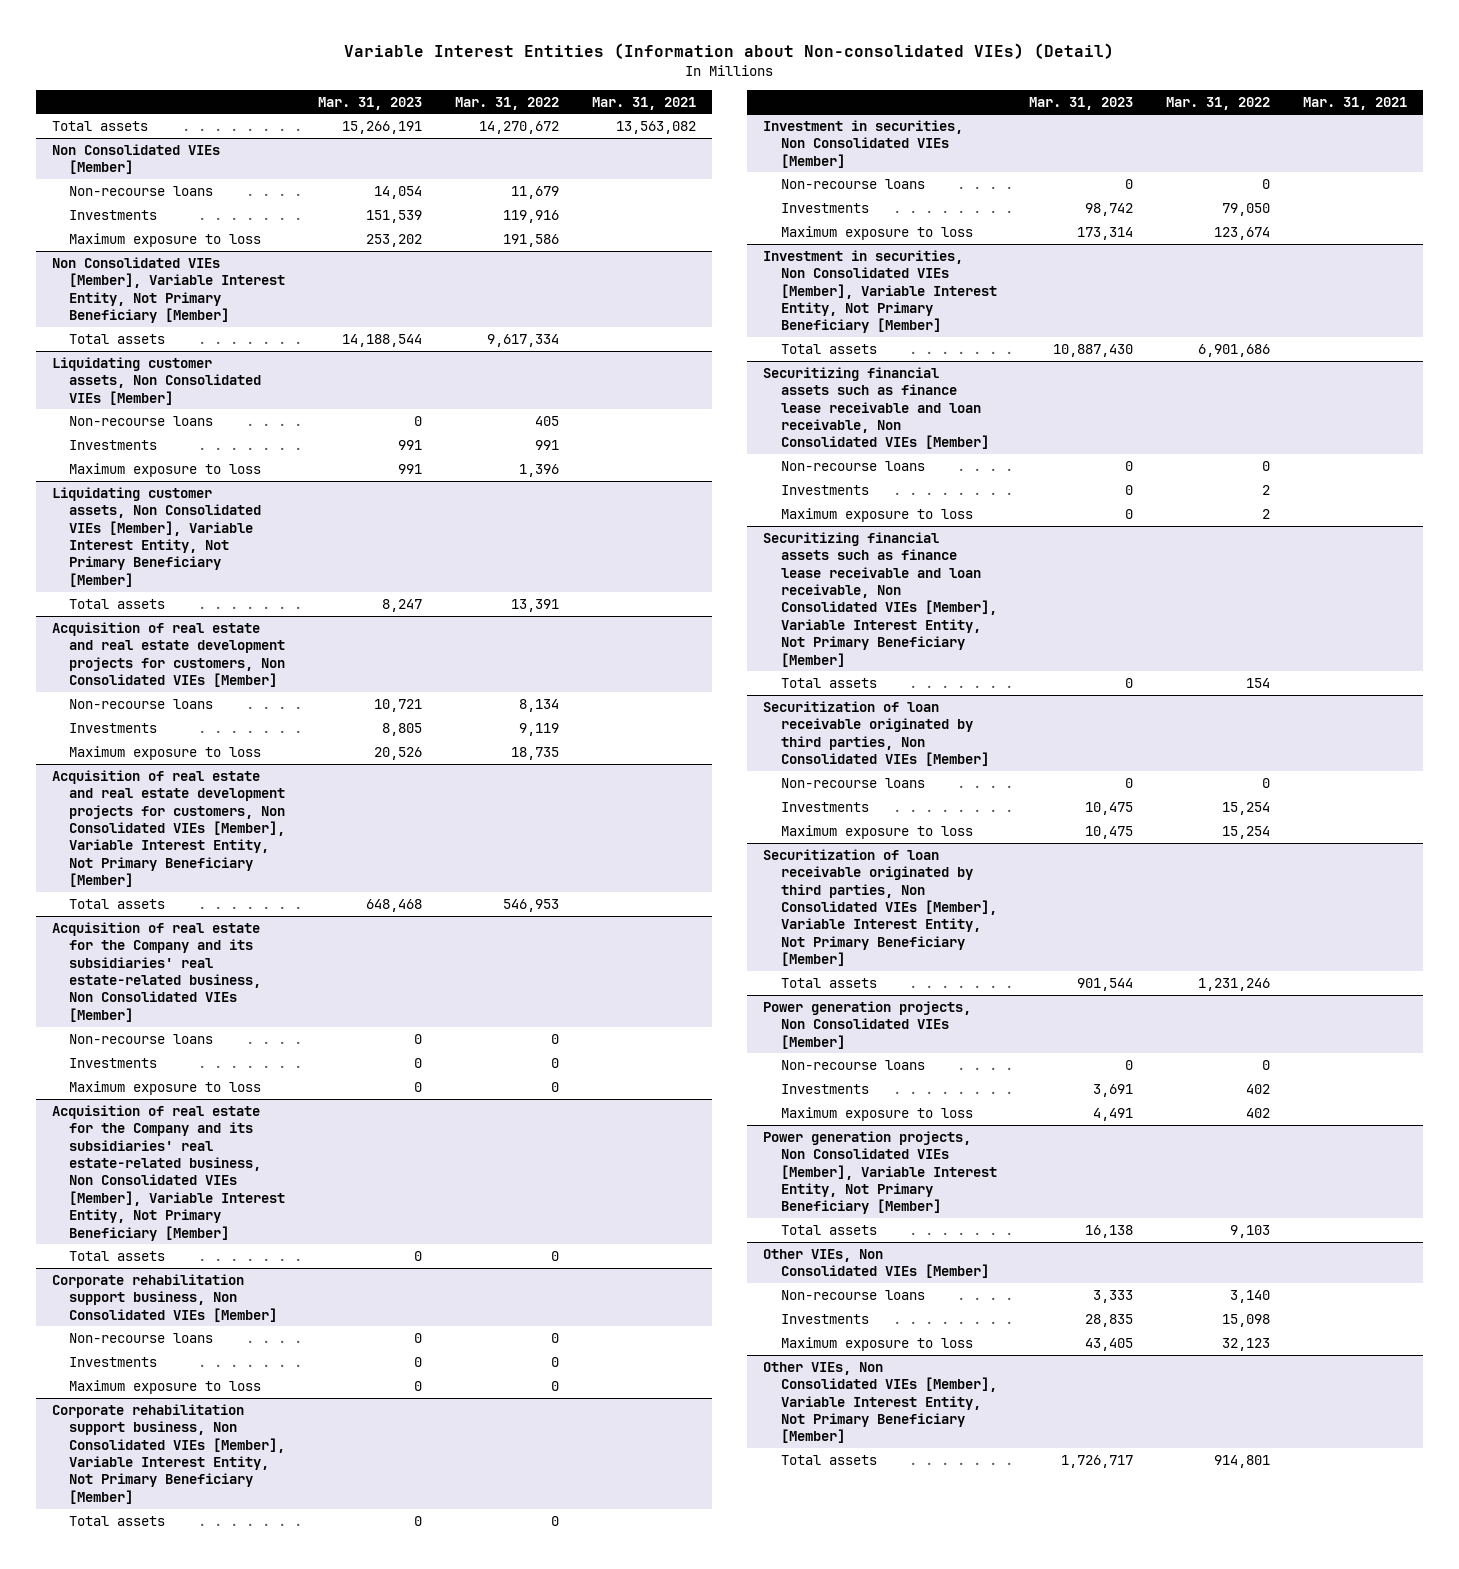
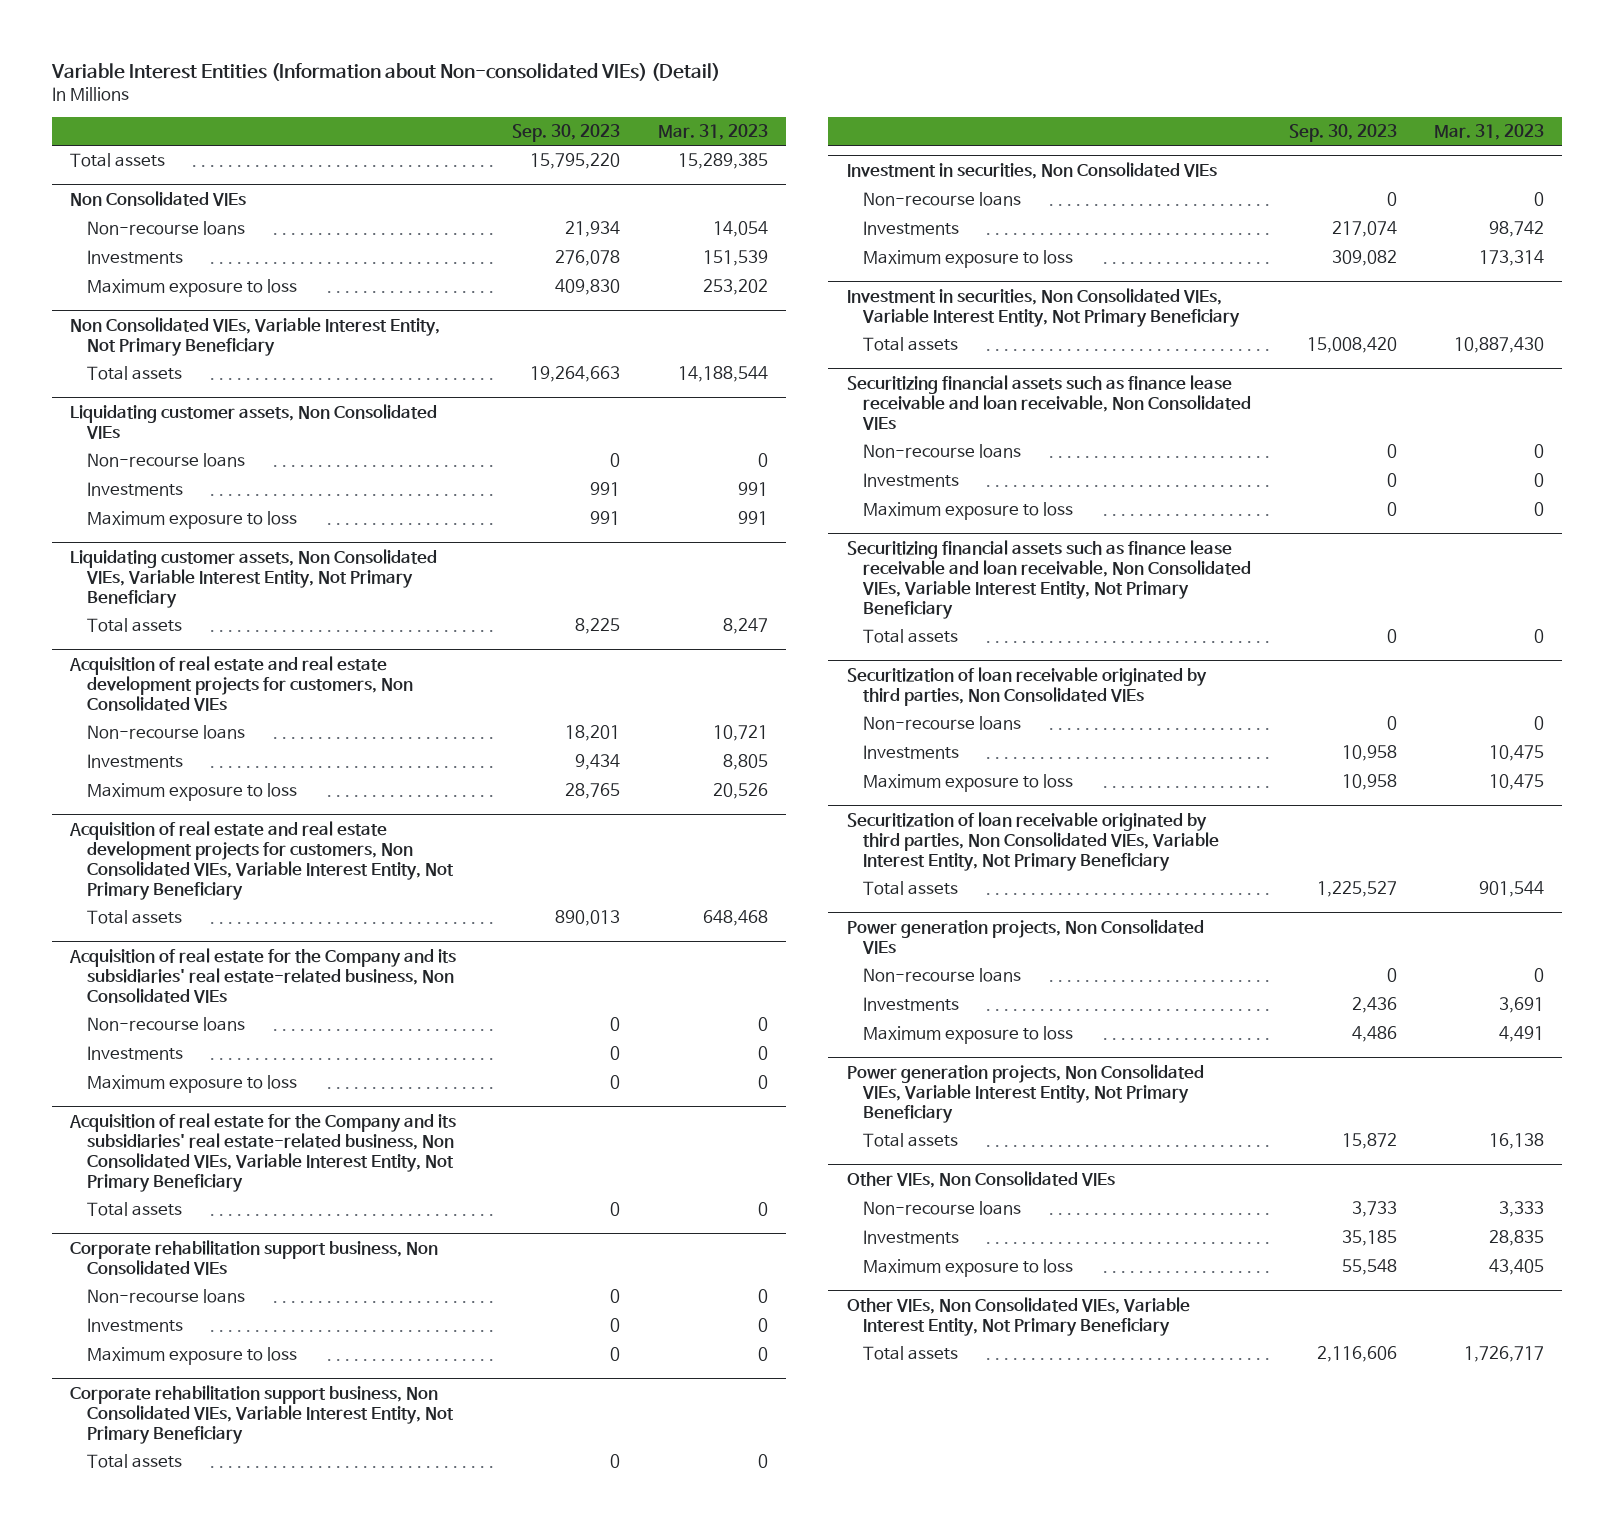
[454,96,559,110] Mar. 31, 2022 -> none
[591,96,696,110] Mar. 31, 2021 -> none
none -> [512,124,621,143] Sep. 30, 2023
[342,120,423,134] 15,266,191 -> [677,153,768,170] 15,289,385
[51,143,220,175] Non Consolidated VIEs [Member] -> [70,191,247,207] Non Consolidated VIEs
[51,256,286,324] Non Consolidated VIEs [Member], Variable Interest Entity, Not Primary Beneficiary [Member] -> [70,317,441,357] Non Consolidated VIEs, Variable Interest Entity, Not Primary Beneficiary
[51,356,262,405] Liquidating customer assets, Non Consolidated VIEs [Member] -> [70,404,438,440] Liquidating customer assets, Non Consolidated VIEs
[51,486,262,587] Liquidating customer assets, Non Consolidated VIEs [Member], Variable Interest Entity, Not Primary Beneficiary [Member] -> [70,549,438,609] Liquidating customer assets, Non Consolidated VIEs, Variable Interest Entity, Not Primary Beneficiary
[51,621,286,688] Acquisition of real estate and real estate development projects for customers, Non Consolidated VIEs [Member] -> [69,656,414,712] Acquisition of real estate and real estate development projects for customers, Non Consolidated VIEs
[51,769,286,888] Acquisition of real estate and real estate development projects for customers, Non Consolidated VIEs [Member], Variable Interest Entity, Not Primary Beneficiary [Member] -> [69,821,455,901] Acquisition of real estate and real estate development projects for customers, Non Consolidated VIEs, Variable Interest Entity, Not Primary Beneficiary
[51,921,262,1022] Acquisition of real estate for the Company and its subsidiaries' real estate-related business, Non Consolidated VIEs [Member] -> [69,948,457,1004] Acquisition of real estate for the Company and its subsidiaries' real estate-related business, Non Consolidated VIEs
[51,1104,286,1241] Acquisition of real estate for the Company and its subsidiaries' real estate-related business, Non Consolidated VIEs [Member], Variable Interest Entity, Not Primary Beneficiary [Member] -> [69,1113,457,1193] Acquisition of real estate for the Company and its subsidiaries' real estate-related business, Non Consolidated VIEs, Variable Interest Entity, Not Primary Beneficiary
[51,1273,278,1322] Corporate rehabilitation support business, Non Consolidated VIEs [Member] -> [70,1240,439,1276] Corporate rehabilitation support business, Non Consolidated VIEs
[51,1403,286,1504] Corporate rehabilitation support business, Non Consolidated VIEs [Member], Variable Interest Entity, Not Primary Beneficiary [Member] -> [70,1385,455,1445] Corporate rehabilitation support business, Non Consolidated VIEs, Variable Interest Entity, Not Primary Beneficiary
[763,119,964,168] Investment in securities, Non Consolidated VIEs [Member] -> [846,162,1217,180] Investment in securities, Non Consolidated VIEs
[763,249,997,334] Investment in securities, Non Consolidated VIEs [Member], Variable Interest Entity, Not Primary Beneficiary [Member] -> [846,288,1241,328] Investment in securities, Non Consolidated VIEs, Variable Interest Entity, Not Primary Beneficiary
[763,366,989,450] Securitizing financial assets such as finance lease receivable and loan receivable, Non Consolidated VIEs [Member] -> [846,375,1252,431] Securitizing financial assets such as finance lease receivable and loan receivable, Non Consolidated VIEs
[763,531,997,667] Securitizing financial assets such as finance lease receivable and loan receivable, Non Consolidated VIEs [Member], Variable Interest Entity, Not Primary Beneficiary [Member] -> [846,540,1252,620] Securitizing financial assets such as finance lease receivable and loan receivable, Non Consolidated VIEs, Variable Interest Entity, Not Primary Beneficiary
[763,700,989,767] Securitization of loan receivable originated by third parties, Non Consolidated VIEs [Member] -> [846,667,1207,707] Securitization of loan receivable originated by third parties, Non Consolidated VIEs
[763,848,997,967] Securitization of loan receivable originated by third parties, Non Consolidated VIEs [Member], Variable Interest Entity, Not Primary Beneficiary [Member] -> [846,812,1220,872] Securitization of loan receivable originated by third parties, Non Consolidated VIEs, Variable Interest Entity, Not Primary Beneficiary
[763,1000,972,1049] Power generation projects, Non Consolidated VIEs [Member] -> [846,919,1204,955] Power generation projects, Non Consolidated VIEs
[763,1130,997,1215] Power generation projects, Non Consolidated VIEs [Member], Variable Interest Entity, Not Primary Beneficiary [Member] -> [846,1064,1204,1124] Power generation projects, Non Consolidated VIEs, Variable Interest Entity, Not Primary Beneficiary
[763,1248,989,1279] Other VIEs, Non Consolidated VIEs [Member] -> [846,1171,1115,1189] Other VIEs, Non Consolidated VIEs
[763,1361,997,1444] Other VIEs, Non Consolidated VIEs [Member], Variable Interest Entity, Not Primary Beneficiary [Member] -> [846,1297,1190,1337] Other VIEs, Non Consolidated VIEs, Variable Interest Entity, Not Primary Beneficiary

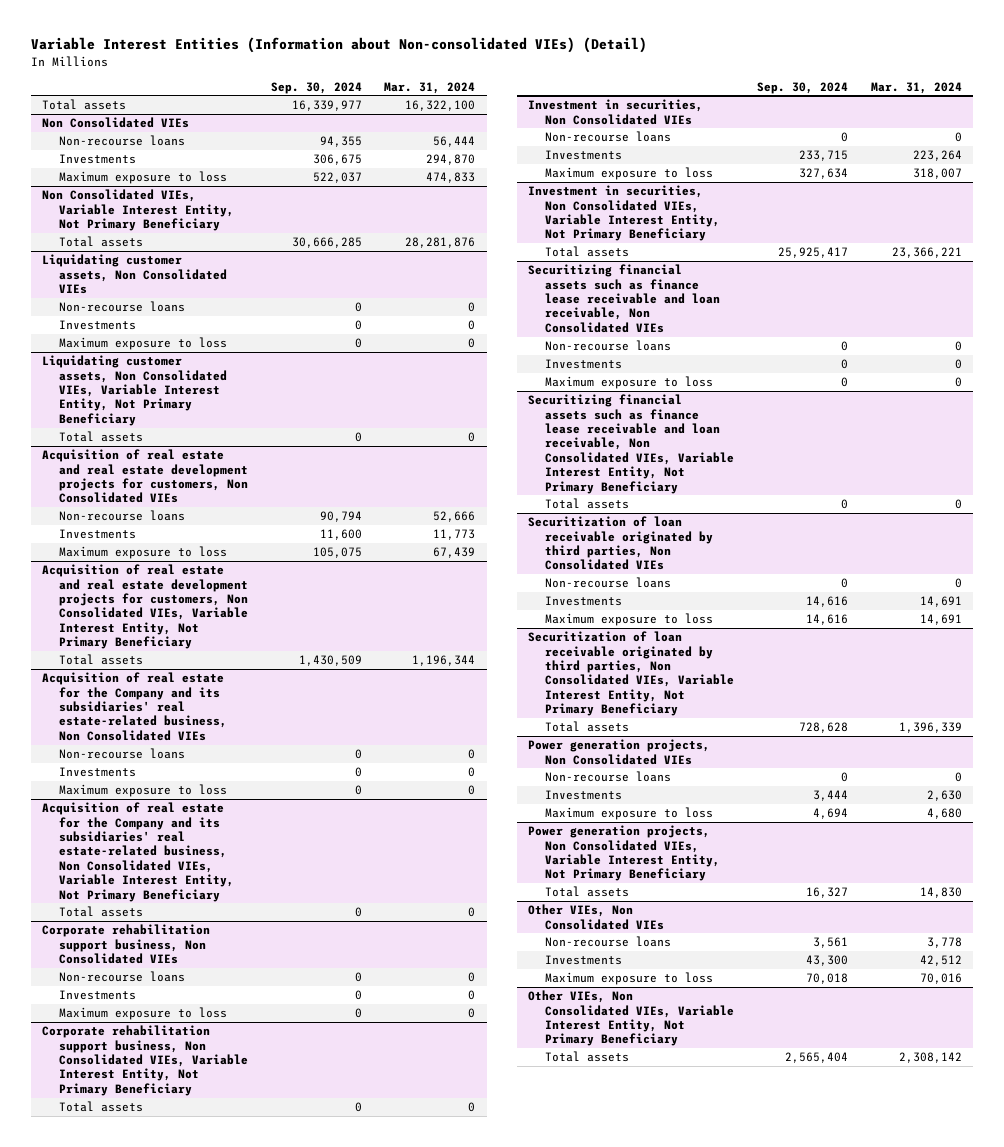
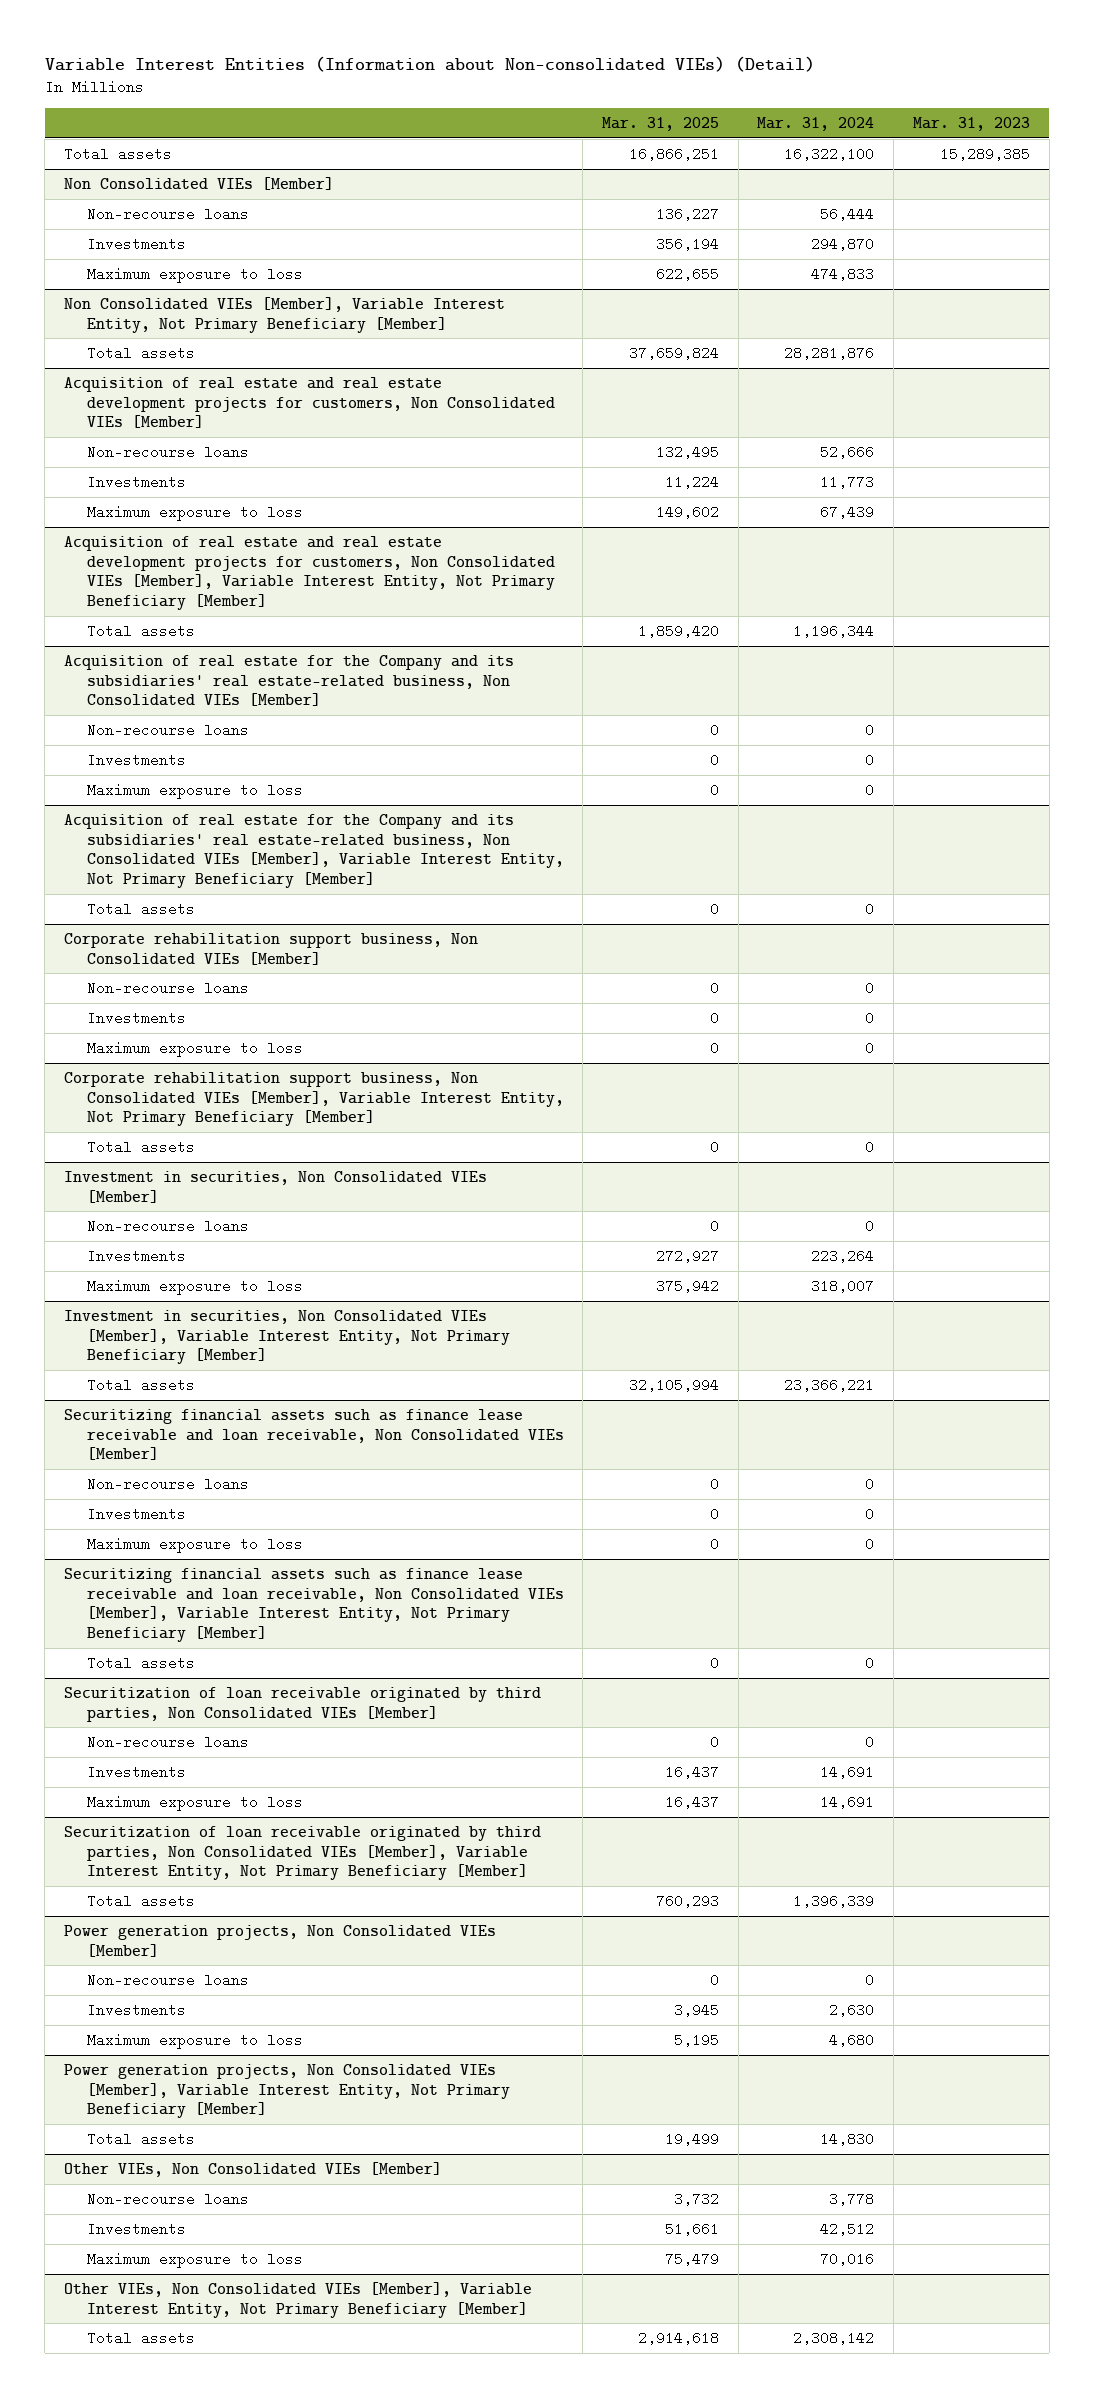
[270,81,362,94] Sep. 30, 2024 -> none
none -> [602,117,720,132] Mar. 31, 2025
none -> [912,117,1030,132] Mar. 31, 2023
[41,117,189,129] Non Consolidated VIEs -> [63,176,334,190] Non Consolidated VIEs [Member]
[41,189,235,231] Non Consolidated VIEs, Variable Interest Entity, Not Primary Beneficiary -> [63,296,505,333] Non Consolidated VIEs [Member], Variable Interest Entity, Not Primary Beneficiary [Member]
[41,254,228,294] Liquidating customer assets, Non Consolidated VIEs -> none
[59,301,186,313] Non-recourse loans -> none
[59,320,137,331] Investments -> none
[59,337,228,351] Maximum exposure to loss -> none
[41,355,228,426] Liquidating customer assets, Non Consolidated VIEs, Variable Interest Entity, Not Primary Beneficiary -> none
[59,431,144,443] Total assets -> none
[41,449,249,504] Acquisition of real estate and real estate development projects for customers, Non Consolidated VIEs -> [63,376,555,429] Acquisition of real estate and real estate development projects for customers, Non Consolidated VIEs [Member]
[41,564,249,650] Acquisition of real estate and real estate development projects for customers, Non Consolidated VIEs, Variable Interest Entity, Not Primary Beneficiary -> [63,535,555,611] Acquisition of real estate and real estate development projects for customers, Non Consolidated VIEs [Member], Variable Interest Entity, Not Primary Beneficiary [Member]
[41,672,228,741] Acquisition of real estate for the Company and its subsidiaries' real estate-related business, Non Consolidated VIEs -> [63,654,514,707] Acquisition of real estate for the Company and its subsidiaries' real estate-related business, Non Consolidated VIEs [Member]
[41,802,235,902] Acquisition of real estate for the Company and its subsidiaries' real estate-related business, Non Consolidated VIEs, Variable Interest Entity, Not Primary Beneficiary -> [63,813,564,889] Acquisition of real estate for the Company and its subsidiaries' real estate-related business, Non Consolidated VIEs [Member], Variable Interest Entity, Not Primary Beneficiary [Member]
[41,924,210,964] Corporate rehabilitation support business, Non Consolidated VIEs -> [63,932,478,965] Corporate rehabilitation support business, Non Consolidated VIEs [Member]
[41,1025,249,1096] Corporate rehabilitation support business, Non Consolidated VIEs, Variable Interest Entity, Not Primary Beneficiary -> [63,1071,564,1127] Corporate rehabilitation support business, Non Consolidated VIEs [Member], Variable Interest Entity, Not Primary Beneficiary [Member]
[528,99,704,125] Investment in securities, Non Consolidated VIEs -> [63,1170,487,1203] Investment in securities, Non Consolidated VIEs [Member]
[528,185,721,242] Investment in securities, Non Consolidated VIEs, Variable Interest Entity, Not Primary Beneficiary -> [63,1309,510,1365] Investment in securities, Non Consolidated VIEs [Member], Variable Interest Entity, Not Primary Beneficiary [Member]
[528,264,721,333] Securitizing financial assets such as finance lease receivable and loan receivable, Non Consolidated VIEs -> [63,1408,564,1461] Securitizing financial assets such as finance lease receivable and loan receivable, Non Consolidated VIEs [Member]
[528,394,735,494] Securitizing financial assets such as finance lease receivable and loan receivable, Non Consolidated VIEs, Variable Interest Entity, Not Primary Beneficiary -> [63,1567,564,1643] Securitizing financial assets such as finance lease receivable and loan receivable, Non Consolidated VIEs [Member], Variable Interest Entity, Not Primary Beneficiary [Member]
[528,516,714,571] Securitization of loan receivable originated by third parties, Non Consolidated VIEs -> [63,1686,541,1722] Securitization of loan receivable originated by third parties, Non Consolidated VIEs [Member]
[528,631,735,717] Securitization of loan receivable originated by third parties, Non Consolidated VIEs, Variable Interest Entity, Not Primary Beneficiary -> [63,1825,541,1881] Securitization of loan receivable originated by third parties, Non Consolidated VIEs [Member], Variable Interest Entity, Not Primary Beneficiary [Member]
[528,739,711,765] Power generation projects, Non Consolidated VIEs -> [63,1924,496,1957] Power generation projects, Non Consolidated VIEs [Member]
[528,825,721,882] Power generation projects, Non Consolidated VIEs, Variable Interest Entity, Not Primary Beneficiary -> [63,2063,510,2119] Power generation projects, Non Consolidated VIEs [Member], Variable Interest Entity, Not Primary Beneficiary [Member]
[528,904,665,930] Other VIEs, Non Consolidated VIEs -> [63,2161,442,2177] Other VIEs, Non Consolidated VIEs [Member]
[528,990,735,1047] Other VIEs, Non Consolidated VIEs, Variable Interest Entity, Not Primary Beneficiary -> [63,2281,532,2318] Other VIEs, Non Consolidated VIEs [Member], Variable Interest Entity, Not Primary Beneficiary [Member]

